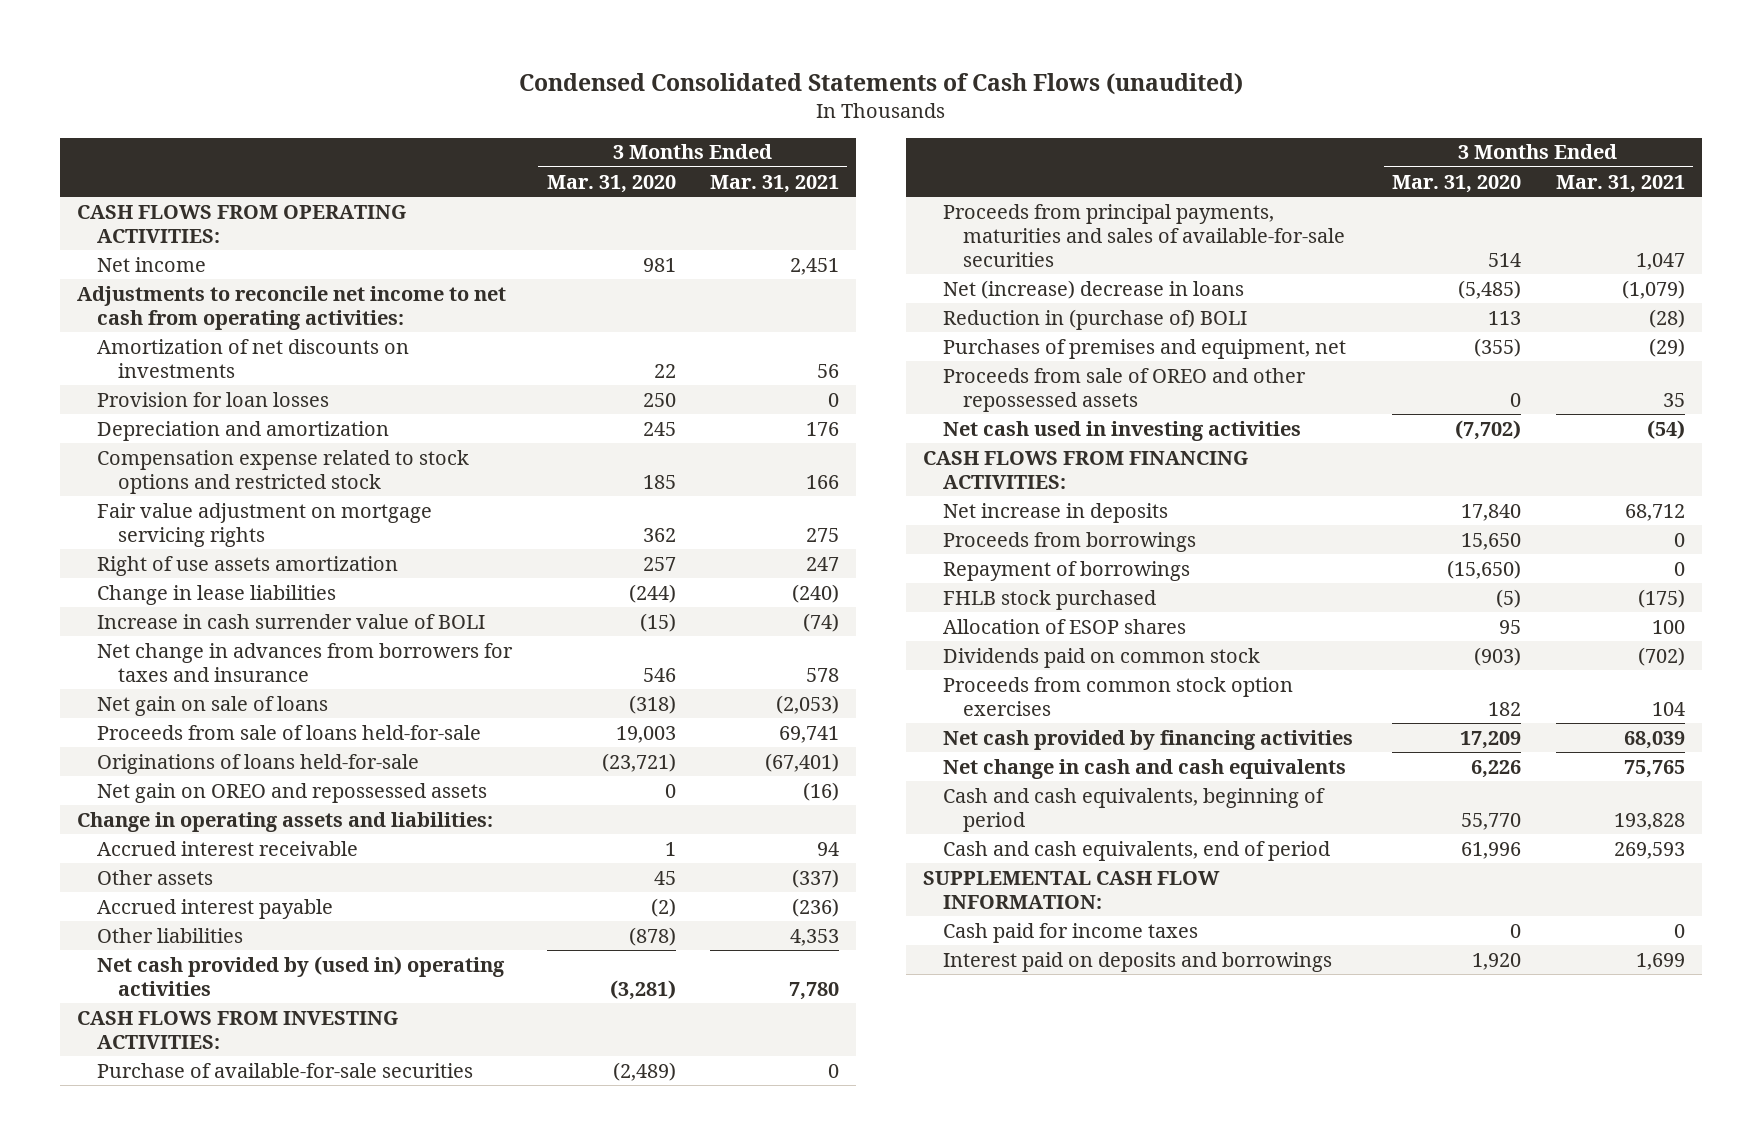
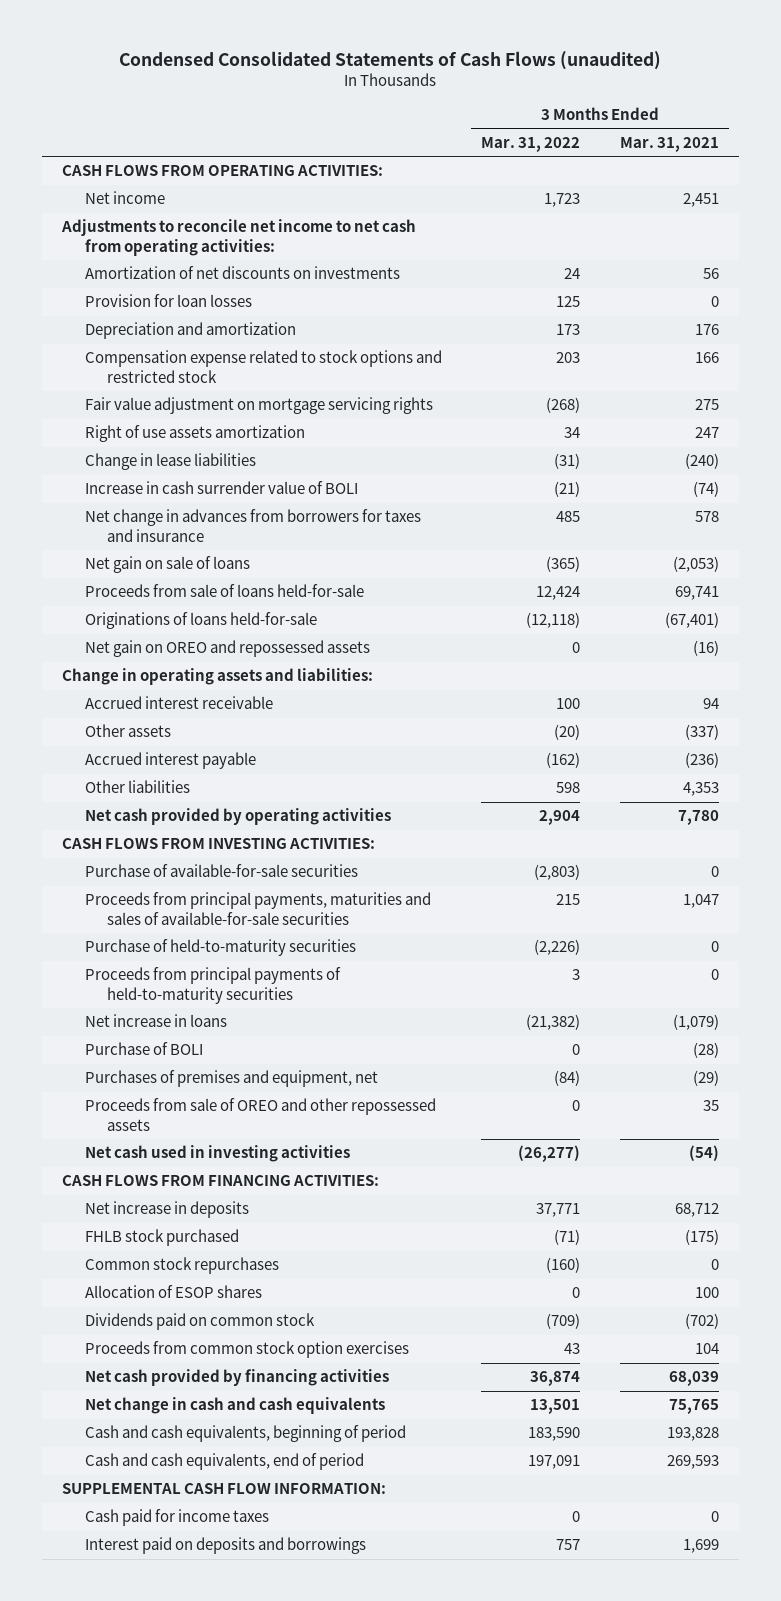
[546,174,676,193] Mar. 31, 2020 -> none
none -> [481,137,581,153] Mar. 31, 2022
[97,955,506,996] Net cash provided by (used in) operating activities -> [84,808,391,826] Net cash provided by operating activities
none -> [84,939,356,957] Purchase of held-to-maturity securities
none -> [84,967,341,1004] Proceeds from principal payments of held-to-maturity securities
[943,279,1245,299] Net (increase) decrease in loans -> [84,1014,227,1028] Net increase in loans
[943,308,1248,330] Reduction in (purchase of) BOLI -> [84,1042,203,1056] Purchase of BOLI
[943,531,1197,552] Proceeds from borrowings -> none
[943,560,1191,581] Repayment of borrowings -> none
none -> [84,1257,279,1275] Common stock repurchases

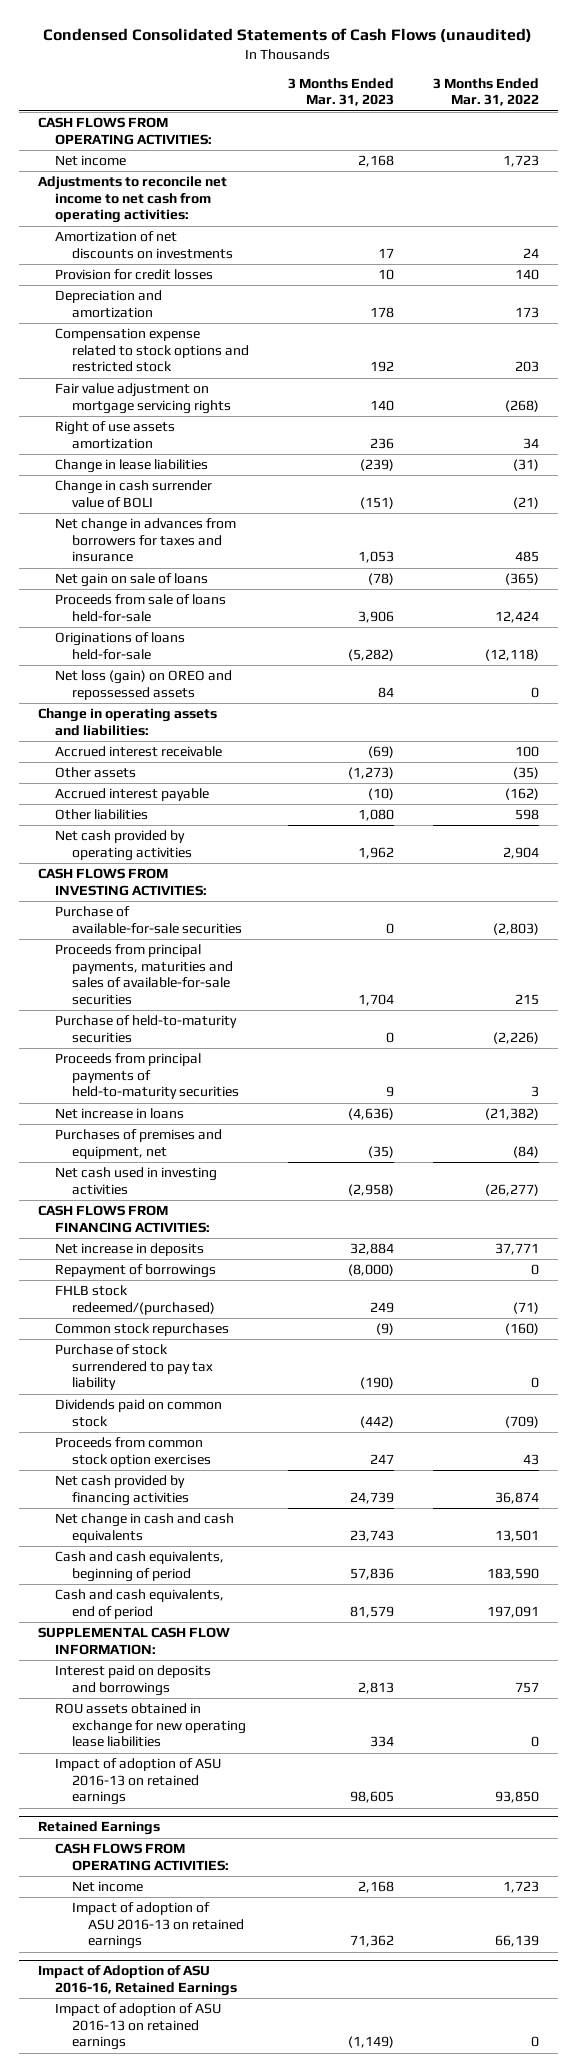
[619,137,719,153] Mar. 31, 2021 -> none
none -> [287,77,394,107] 3 Months Ended Mar. 31, 2023
[84,294,252,308] Provision for loan losses -> [54,269,213,281] Provision for credit losses
[556,296,581,308] 125 -> [514,269,539,281] 140
[84,481,358,495] Increase in cash surrender value of BOLI -> [54,480,212,508] Change in cash surrender value of BOLI
[84,640,370,658] Net gain on OREO and repossessed assets -> [54,670,232,700] Net loss (gain) on OREO and repossessed assets
[554,724,581,741] (20) -> [512,767,539,780] (35)
[84,1042,203,1056] Purchase of BOLI -> none
[84,1098,436,1131] Proceeds from sale of OREO and other repossessed assets -> none
none -> [54,1264,216,1279] Repayment of borrowings
[84,1229,239,1247] FHLB stock purchased -> [54,1285,215,1315] FHLB stock redeemed/(purchased)
[84,1285,262,1299] Allocation of ESOP shares -> none
none -> [54,1344,213,1391] Purchase of stock surrendered to pay tax liability
[84,1509,269,1527] Cash paid for income taxes -> none
none -> [54,1703,246,1748] ROU assets obtained in exchange for new operating lease liabilities
none -> [54,1758,221,1806] Impact of adoption of ASU 2016-13 on retained earnings
none -> [38,1821,161,1836] Retained Earnings
none -> [54,1843,229,1871] CASH FLOWS FROM OPERATING ACTIVITIES:
none -> [71,1881,143,1893] Net income
none -> [71,1902,245,1950] Impact of adoption of ASU 2016-13 on retained earnings
none -> [38,1965,237,1997] Impact of Adoption of ASU 2016-16, Retained Earnings
none -> [54,2003,221,2051] Impact of adoption of ASU 2016-13 on retained earnings

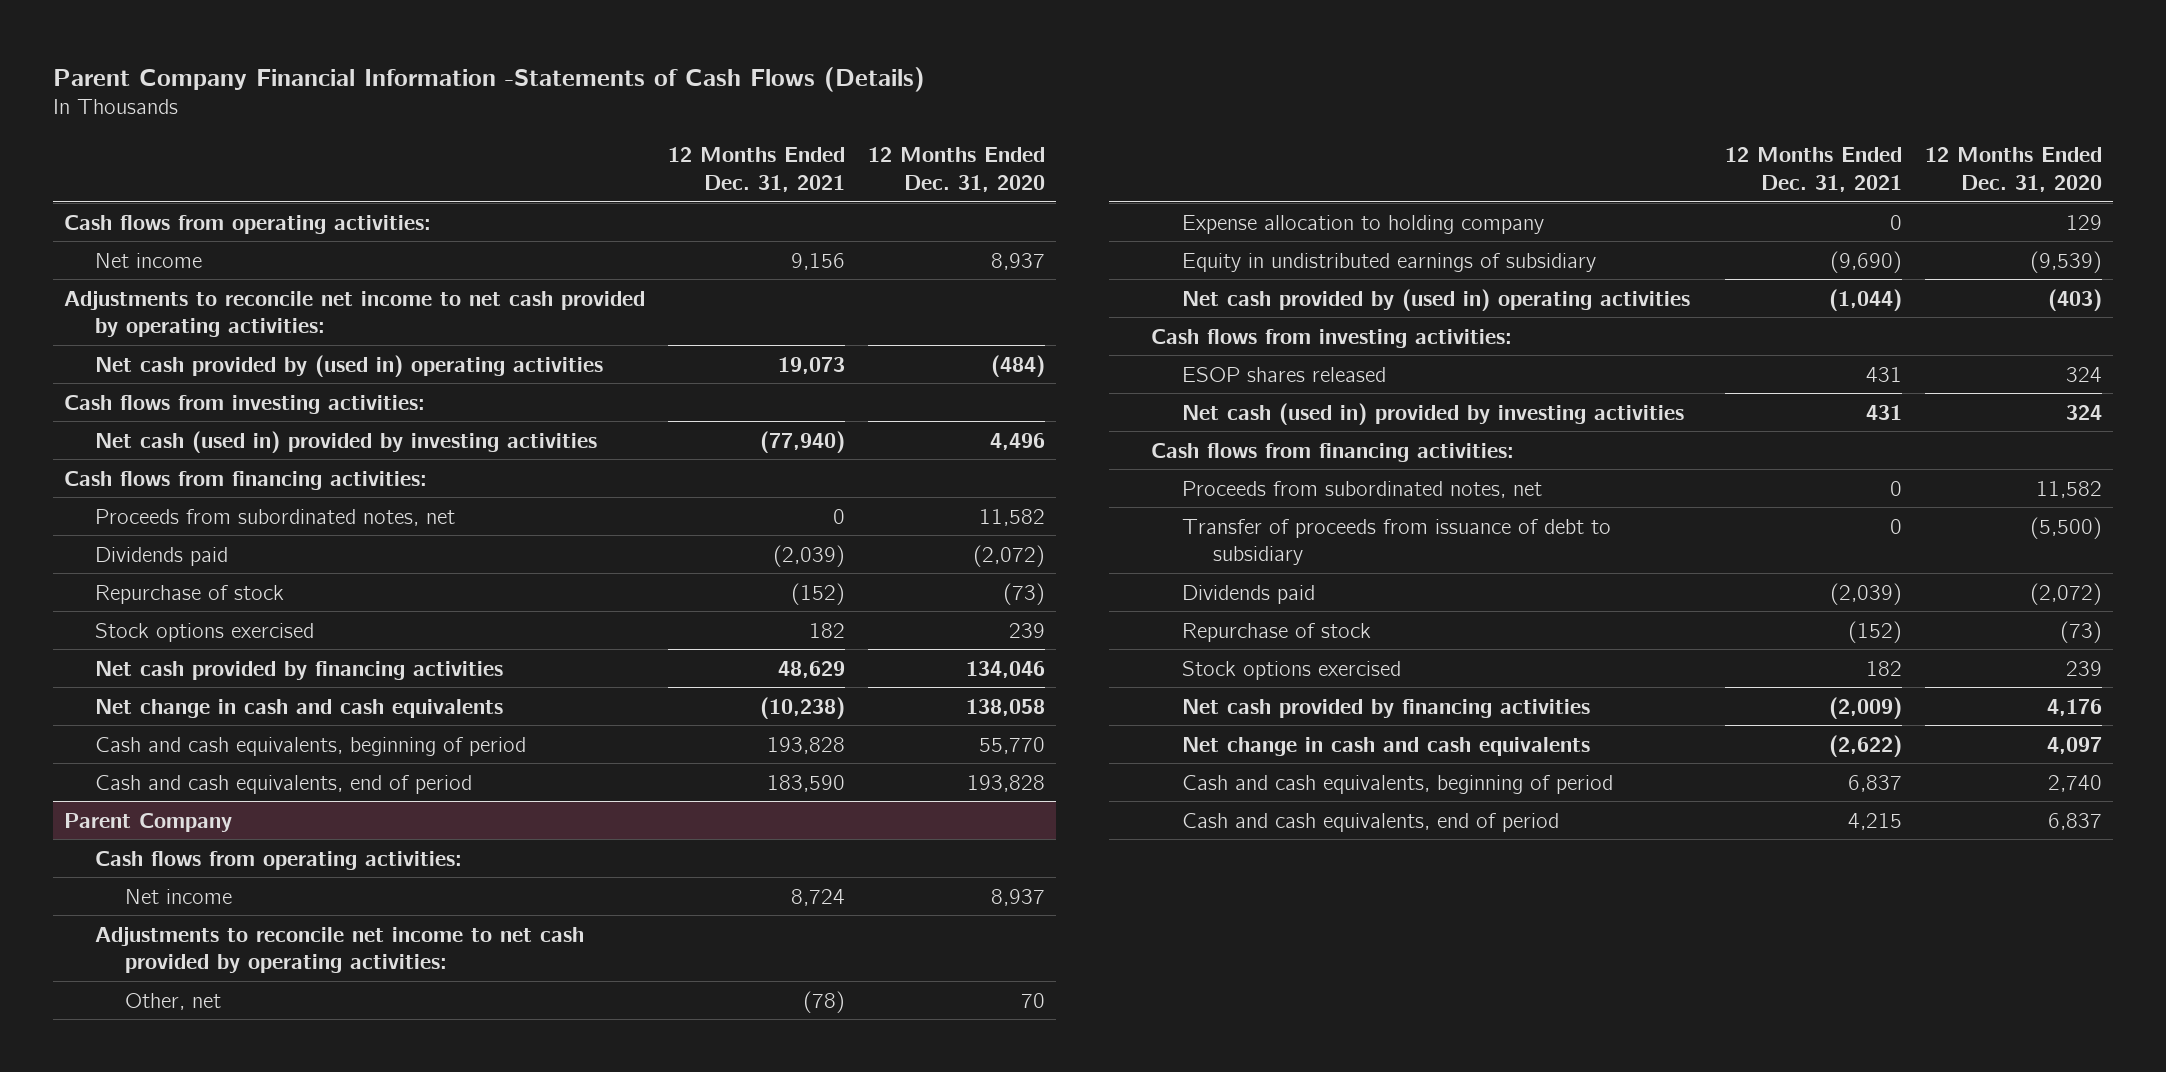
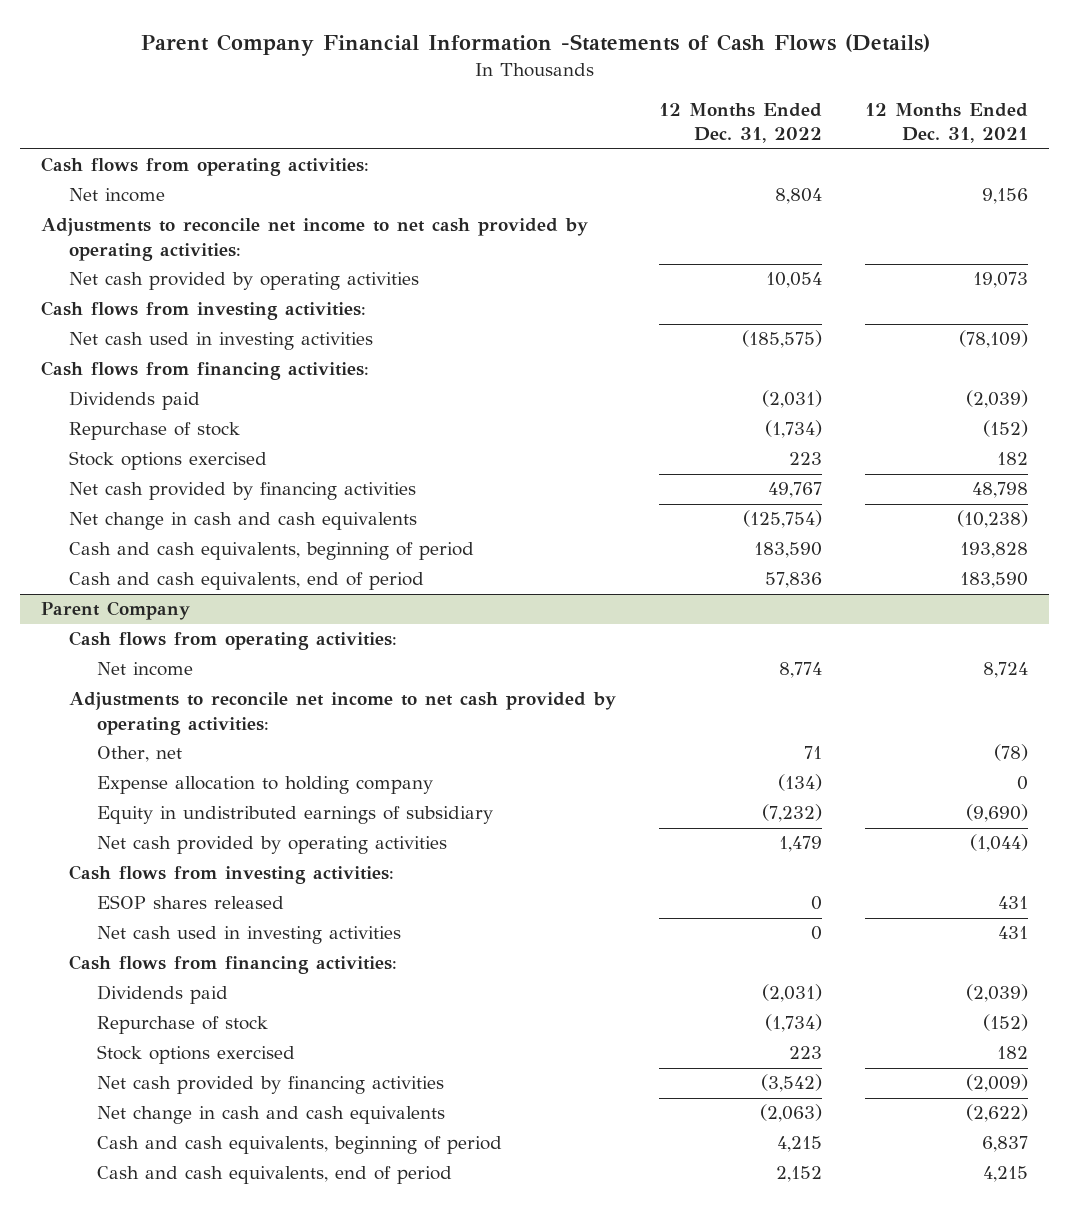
[867,147,1045,192] 12 Months Ended Dec. 31, 2020 -> none
none -> [658,103,822,144] 12 Months Ended Dec. 31, 2022
[94,354,603,377] Net cash provided by (used in) operating activities -> [69,272,420,291] Net cash provided by operating activities
[94,430,597,453] Net cash (used in) provided by investing activities -> [69,332,374,351] Net cash used in investing activities
[759,430,845,453] (77,940) -> [958,330,1028,349] (78,109)
[94,508,455,526] Proceeds from subordinated notes, net -> none
[777,660,845,678] 48,629 -> [971,482,1028,499] 48,798
[1182,288,1691,311] Net cash provided by (used in) operating activities -> [96,836,447,855] Net cash provided by operating activities
[1182,402,1685,425] Net cash (used in) provided by investing activities -> [96,926,401,945] Net cash used in investing activities
[1182,480,1543,498] Proceeds from subordinated notes, net -> none
[1182,518,1612,566] Transfer of proceeds from issuance of debt to subsidiary -> none

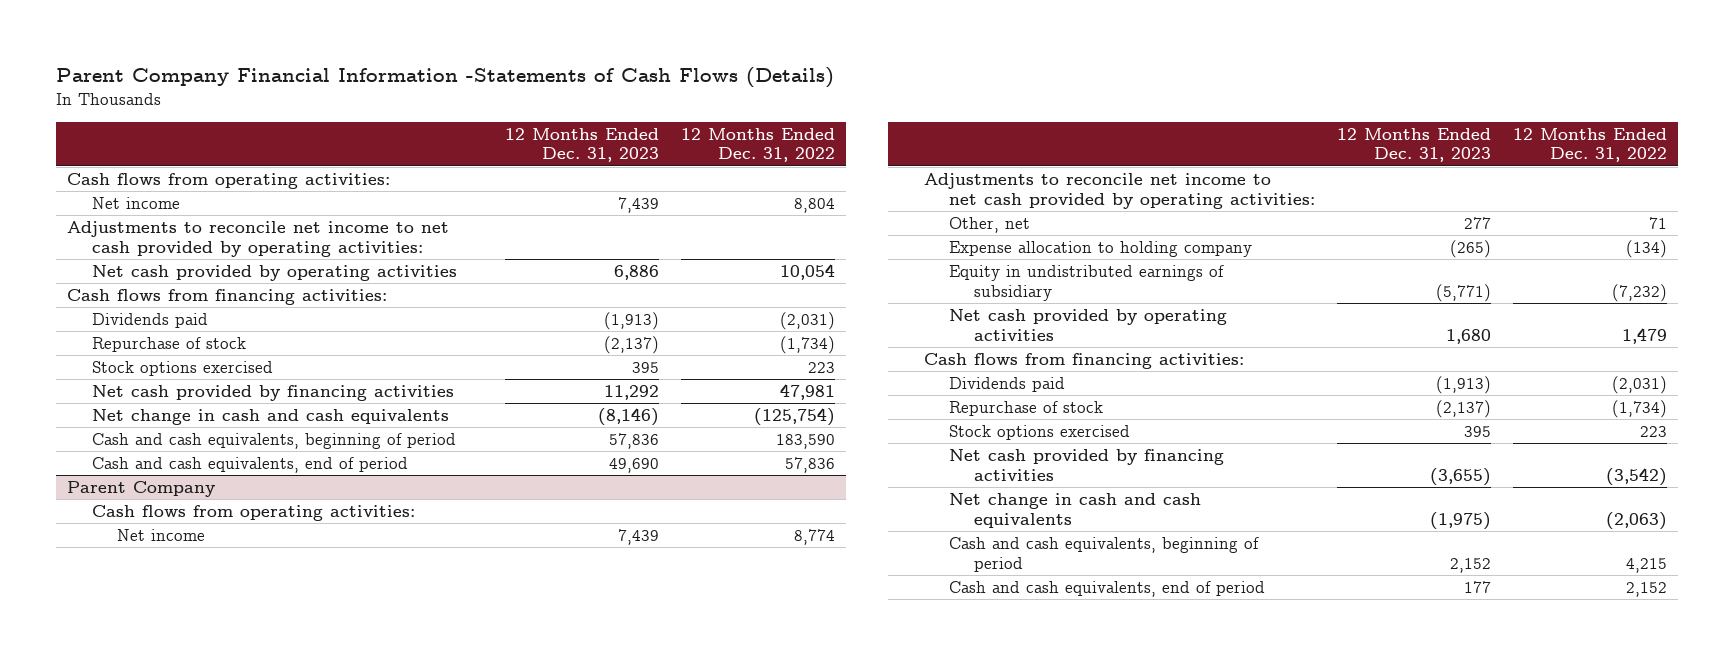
[864,103,1028,144] 12 Months Ended Dec. 31, 2021 -> none
none -> [504,127,659,163] 12 Months Ended Dec. 31, 2023
[41,301,367,321] Cash flows from investing activities: -> none
[69,332,374,351] Net cash used in investing activities -> none
[767,482,822,499] 49,767 -> [779,384,835,401] 47,981
[69,865,395,885] Cash flows from investing activities: -> none
[96,895,284,910] ESOP shares released -> none
[96,926,401,945] Net cash used in investing activities -> none

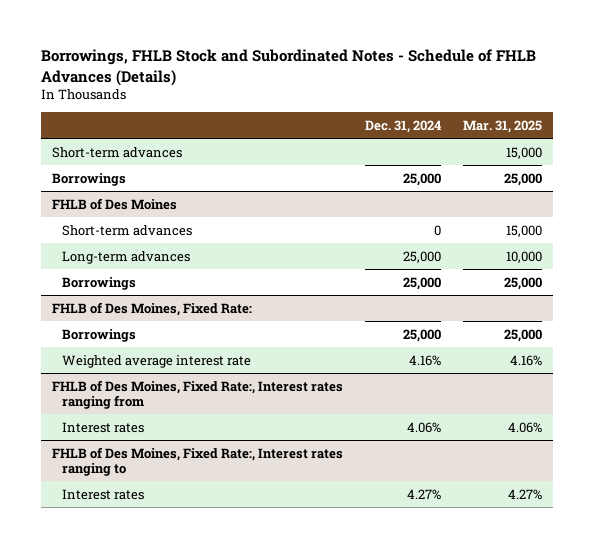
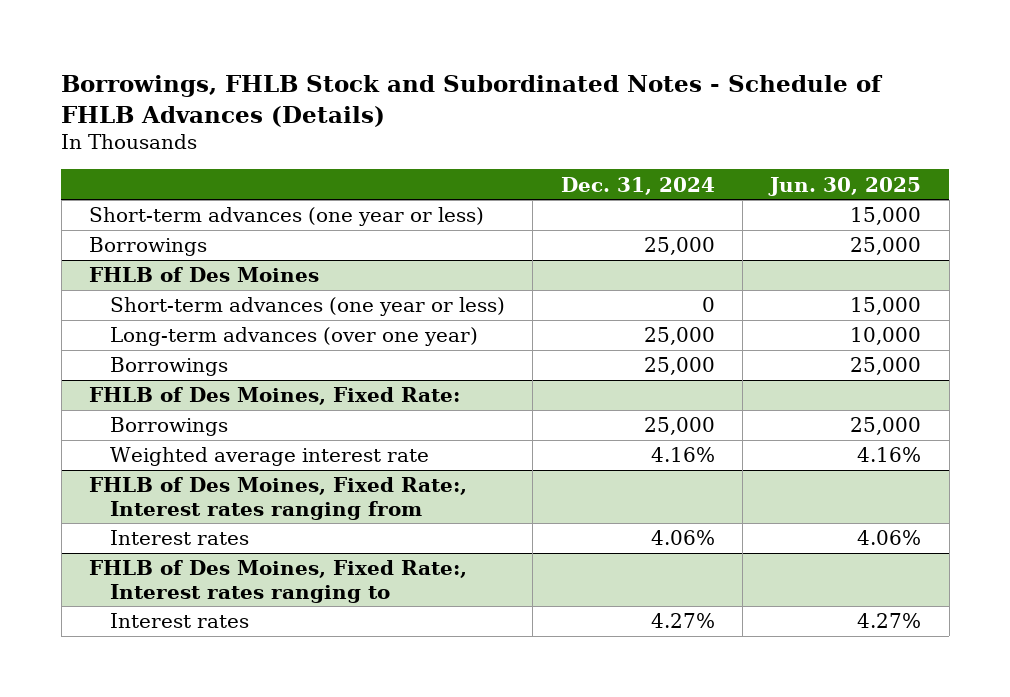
[462,119,542,133] Mar. 31, 2025 -> none
none -> [768,176,922,196] Jun. 30, 2025
[51,146,182,158] Short-term advances -> [88,207,484,227] Short-term advances (one year or less)
[62,224,193,236] Short-term advances -> [110,297,506,317] Short-term advances (one year or less)
[62,250,191,264] Long-term advances -> [110,327,479,347] Long-term advances (over one year)

